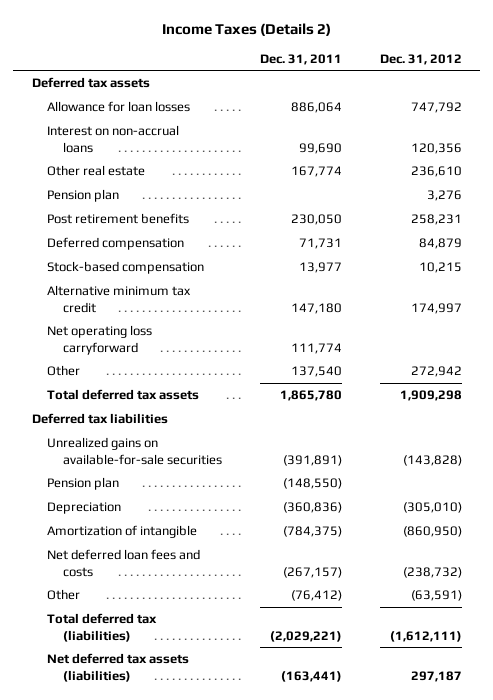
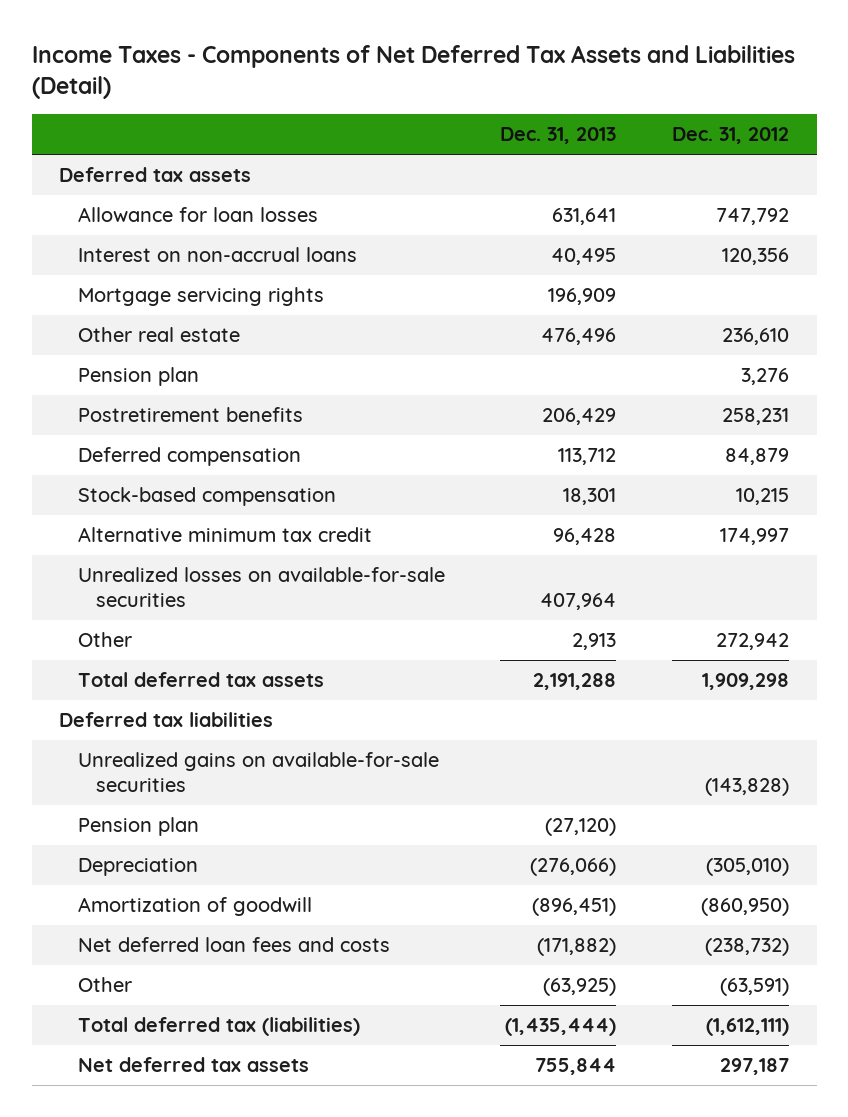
[161,22,331,36] Income Taxes (Details 2) -> [31,44,795,99] Income Taxes - Components of Net Deferred Tax Assets and Liabilities (Detail)
[259,53,342,65] Dec. 31, 2011 -> none
none -> [500,127,617,145] Dec. 31, 2013
none -> [77,287,324,307] Mortgage servicing rights
[47,213,190,225] Post retirement benefits -> [77,407,303,423] Postretirement benefits
[47,325,153,355] Net operating loss carryforward -> none
none -> [77,567,445,607] Unrealized losses on available-for-sale securities
[47,525,198,539] Amortization of intangible -> [77,897,312,917] Amortization of goodwill
[47,653,190,682] Net deferred tax assets (liabilities) -> [77,1057,309,1073] Net deferred tax assets

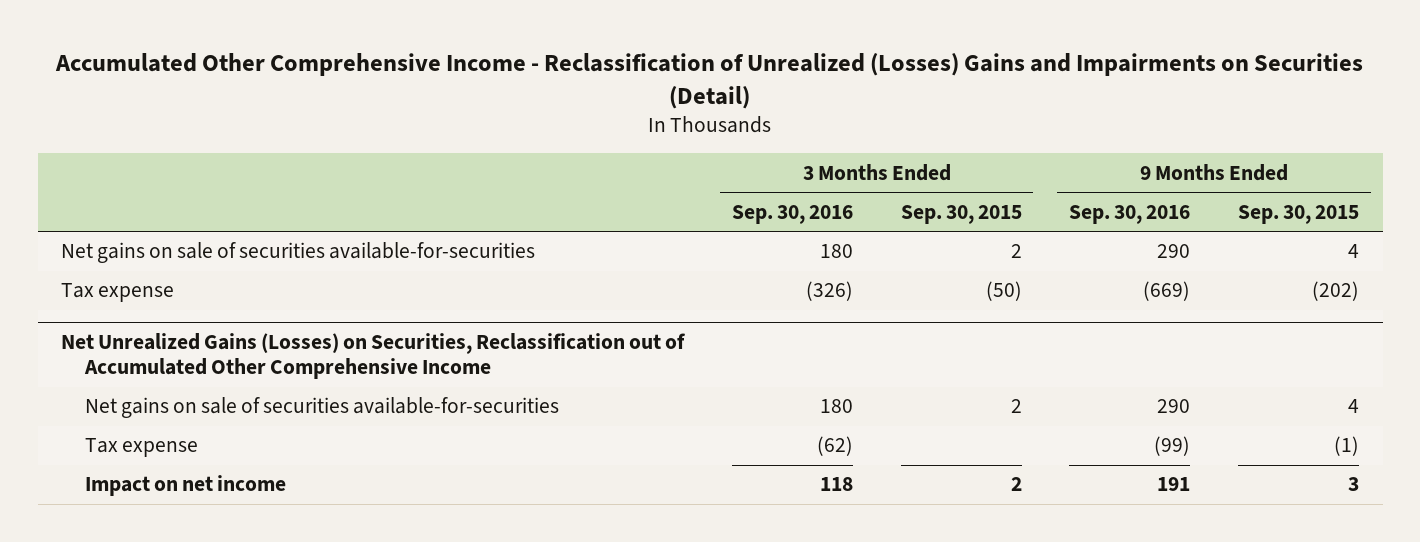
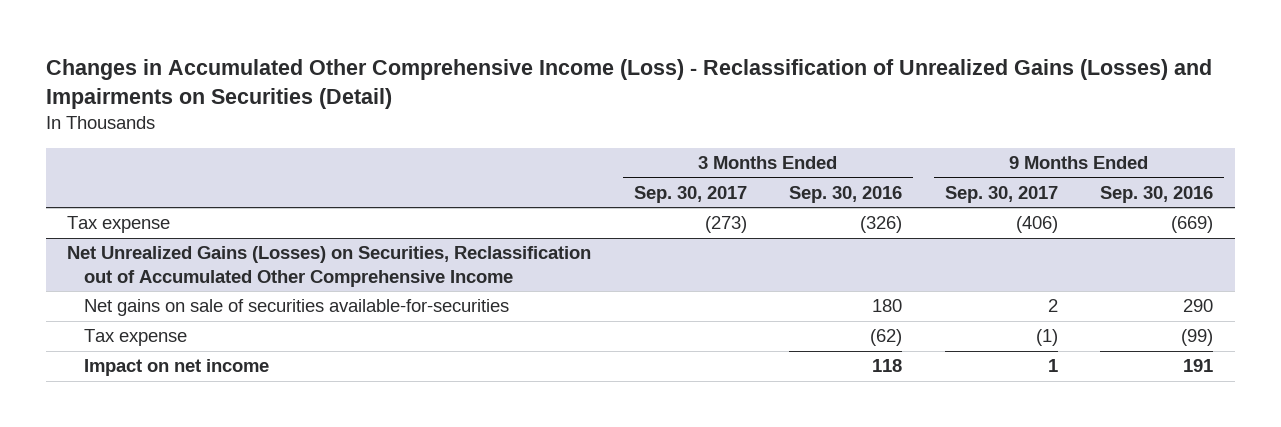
[55,52,1364,109] Accumulated Other Comprehensive Income - Reclassification of Unrealized (Losses) Gains and Impairments on Securities (Detail) -> [45,58,1212,109] Changes in Accumulated Other Comprehensive Income (Loss) - Reclassification of Unrealized Gains (Losses) and Impairments on Securities (Detail)
[900,204,1022,224] Sep. 30, 2015 -> none
[1237,204,1359,224] Sep. 30, 2015 -> none
none -> [633,185,747,203] Sep. 30, 2017
none -> [944,185,1058,203] Sep. 30, 2017
[61,242,536,264] Net gains on sale of securities available-for-securities -> none

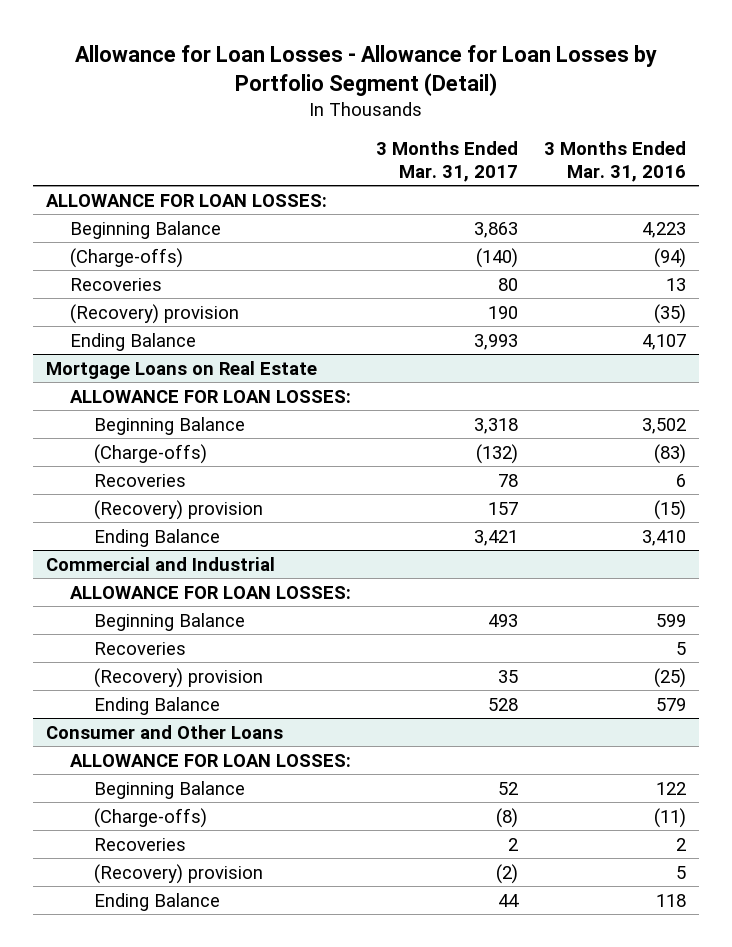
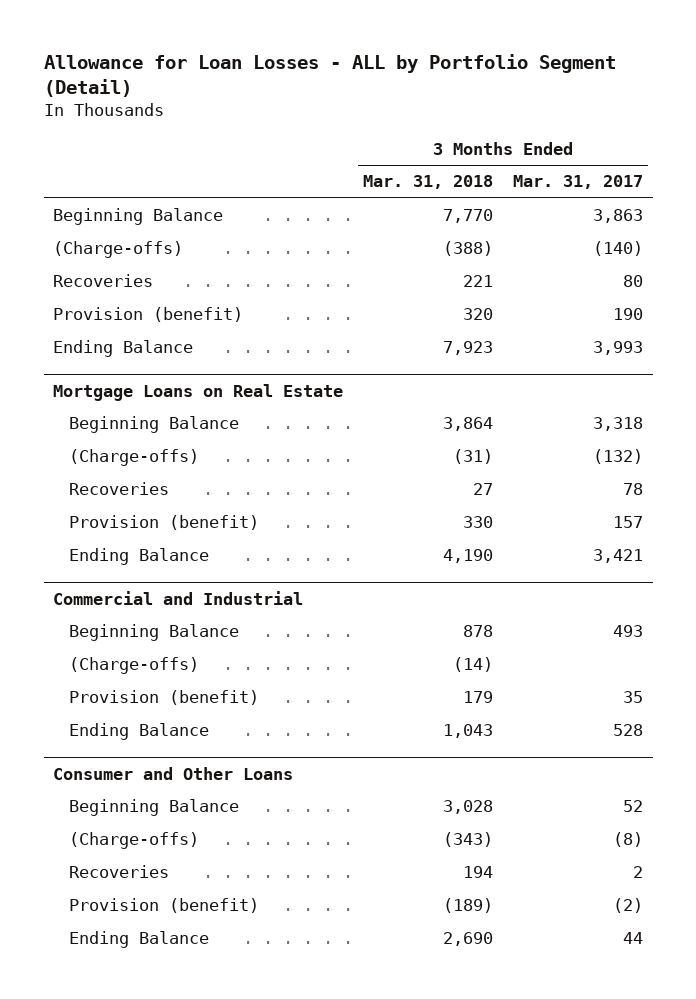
[74,44,657,96] Allowance for Loan Losses - Allowance for Loan Losses by Portfolio Segment (Detail) -> [43,53,616,98] Allowance for Loan Losses - ALL by Portfolio Segment (Detail)
[544,140,687,182] 3 Months Ended Mar. 31, 2016 -> none
none -> [363,175,494,190] Mar. 31, 2018
[45,193,327,207] ALLOWANCE FOR LOAN LOSSES: -> none
[69,303,239,324] (Recovery) provision -> [53,307,244,323] Provision (benefit)
[69,389,351,403] ALLOWANCE FOR LOAN LOSSES: -> none
[94,499,264,520] (Recovery) provision -> [69,515,260,531] Provision (benefit)
[69,585,351,599] ALLOWANCE FOR LOAN LOSSES: -> none
[94,641,187,655] Recoveries -> none
none -> [69,657,200,675] (Charge-offs)
[94,667,264,688] (Recovery) provision -> [69,690,260,706] Provision (benefit)
[69,753,351,767] ALLOWANCE FOR LOAN LOSSES: -> none
[94,863,264,884] (Recovery) provision -> [69,898,260,914] Provision (benefit)

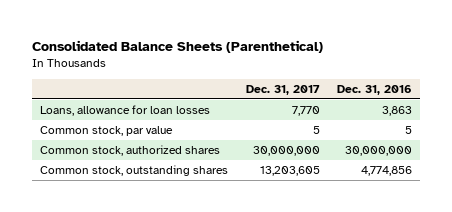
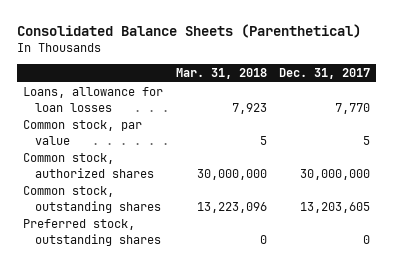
[336,84,412,95] Dec. 31, 2016 -> none
none -> [175,68,267,80] Mar. 31, 2018
none -> [23,219,161,246] Preferred stock, outstanding shares

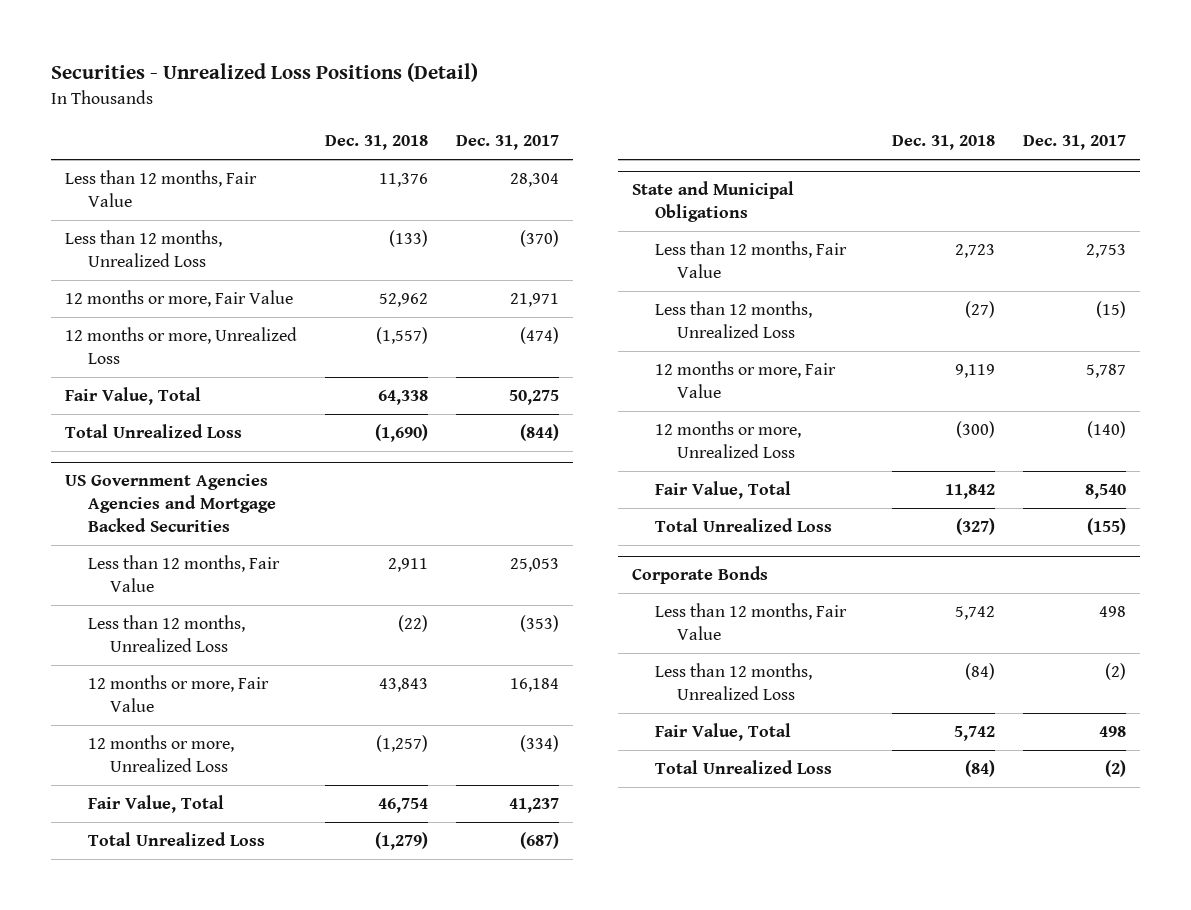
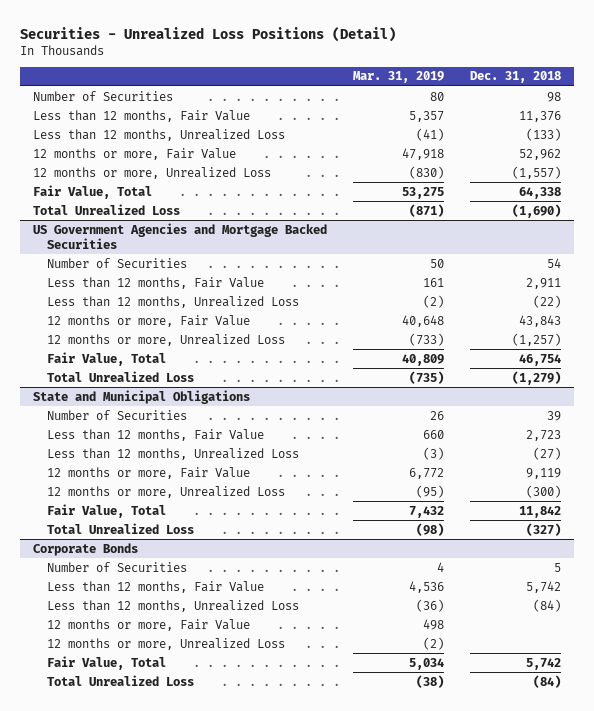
[456,135,560,151] Dec. 31, 2017 -> none
none -> [352,71,444,84] Mar. 31, 2019
none -> [33,90,174,101] Number of Securities
[65,474,276,532] US Government Agencies Agencies and Mortgage Backed Securities -> [33,222,328,249] US Government Agencies and Mortgage Backed Securities
none -> [46,257,187,268] Number of Securities
none -> [46,409,187,420] Number of Securities
none -> [46,561,187,572] Number of Securities
none -> [46,618,250,631] 12 months or more, Fair Value
none -> [46,637,285,650] 12 months or more, Unrealized Loss

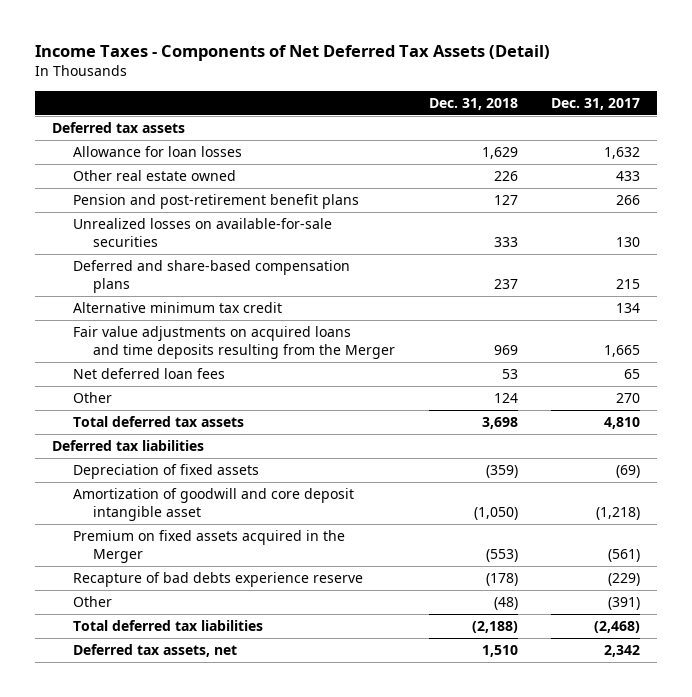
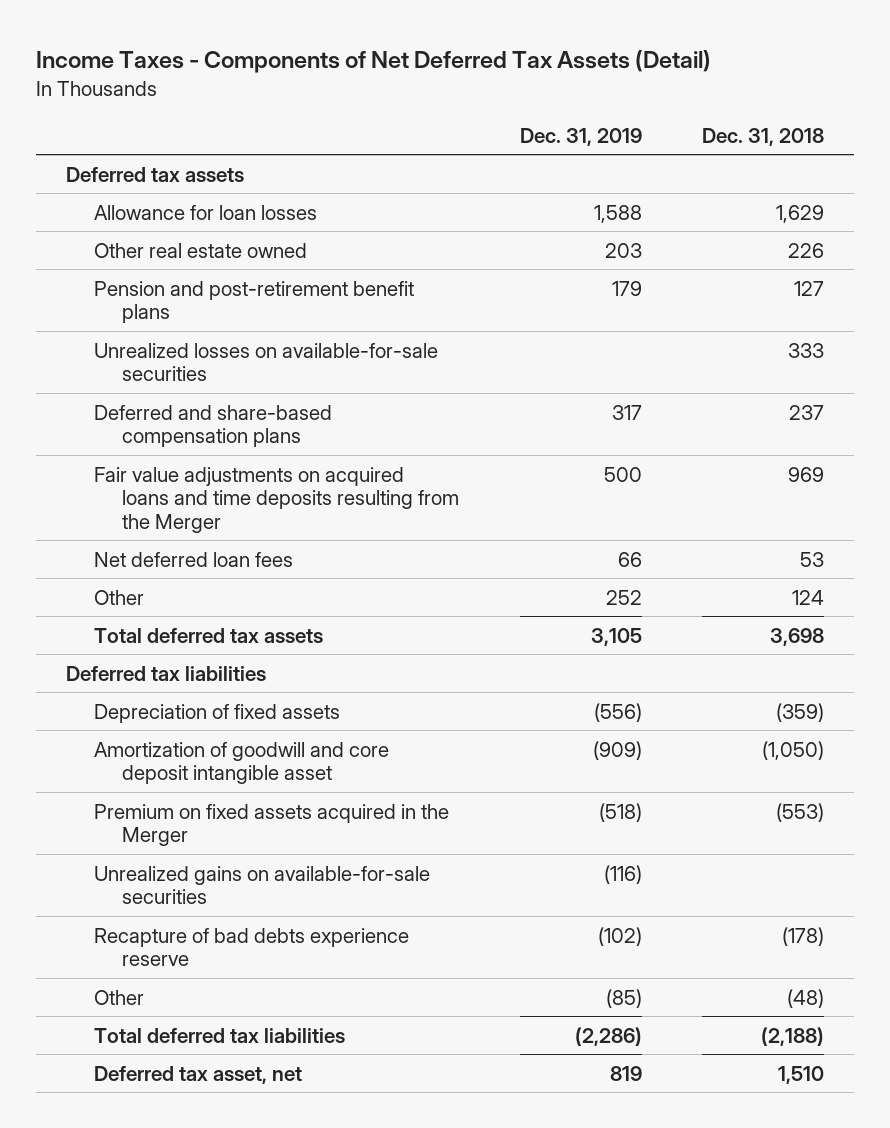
[551,97,641,110] Dec. 31, 2017 -> none
none -> [519,127,642,146] Dec. 31, 2019
[72,302,282,314] Alternative minimum tax credit -> none
none -> [94,865,431,905] Unrealized gains on available-for-sale securities
[72,644,237,658] Deferred tax assets, net -> [94,1065,303,1084] Deferred tax asset, net

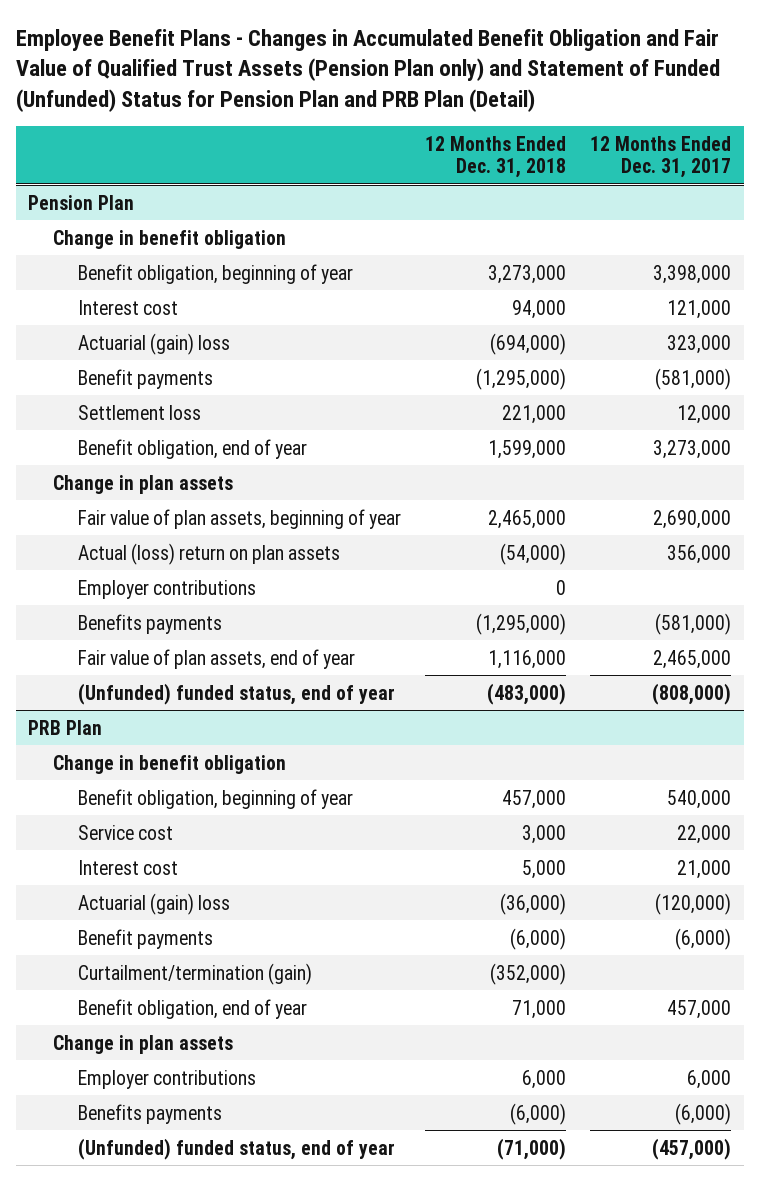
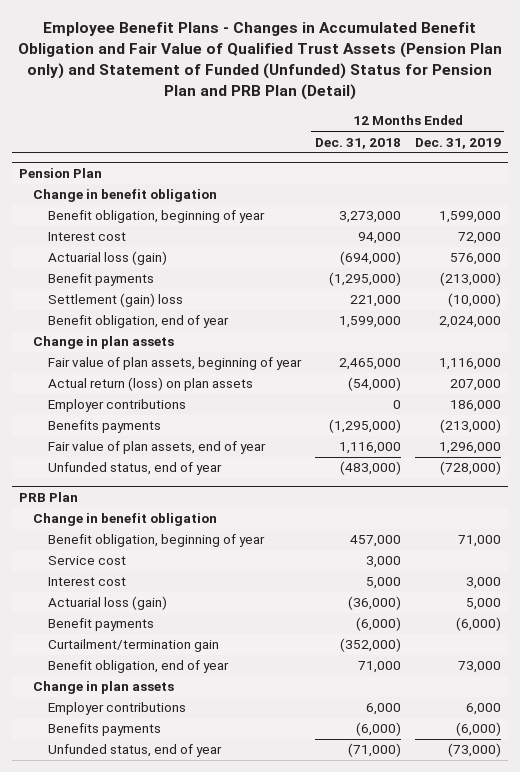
[590,135,732,179] 12 Months Ended Dec. 31, 2017 -> none
none -> [414,137,501,149] Dec. 31, 2019
[77,332,230,355] Actuarial (gain) loss -> [47,251,167,266] Actuarial loss (gain)
[77,404,201,420] Settlement loss -> [47,293,183,308] Settlement (gain) loss
[77,542,340,565] Actual (loss) return on plan assets -> [47,377,253,392] Actual return (loss) on plan assets
[77,682,395,705] (Unfunded) funded status, end of year -> [47,462,222,476] Unfunded status, end of year
[77,892,230,915] Actuarial (gain) loss -> [47,596,167,611] Actuarial loss (gain)
[77,962,312,985] Curtailment/termination (gain) -> [47,639,219,653] Curtailment/termination gain
[77,1137,395,1160] (Unfunded) funded status, end of year -> [47,744,222,758] Unfunded status, end of year

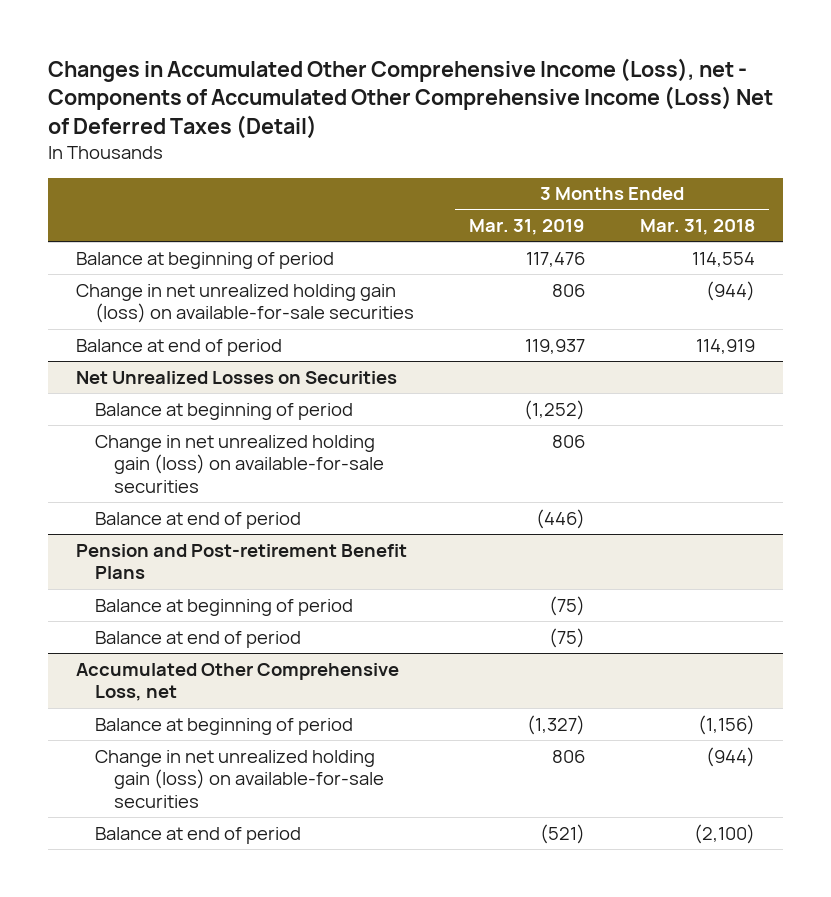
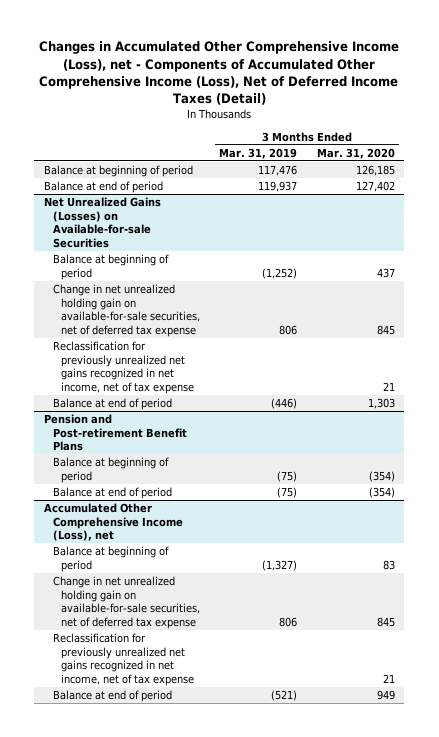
[48,57,774,140] Changes in Accumulated Other Comprehensive Income (Loss), net - Components of Accumulated Other Comprehensive Income (Loss) Net of Deferred Taxes (Detail) -> [39,41,400,105] Changes in Accumulated Other Comprehensive Income (Loss), net - Components of Accumulated Other Comprehensive Income (Loss), Net of Deferred Income Taxes (Detail)
[640,218,756,235] Mar. 31, 2018 -> none
none -> [316,147,395,159] Mar. 31, 2020
[75,283,414,324] Change in net unrealized holding gain (loss) on available-for-sale securities -> none
[75,370,397,384] Net Unrealized Losses on Securities -> [43,197,161,248] Net Unrealized Gains (Losses) on Available-for-sale Securities
[94,434,385,494] Change in net unrealized holding gain (loss) on available-for-sale securities -> [52,284,201,337] Change in net unrealized holding gain on available-for-sale securities, net of deferred tax expense
none -> [52,341,195,394] Reclassification for previously unrealized net gains recognized in net income, net of tax expense
[75,662,399,702] Accumulated Other Comprehensive Loss, net -> [43,503,183,542] Accumulated Other Comprehensive Income (Loss), net
[94,749,385,809] Change in net unrealized holding gain (loss) on available-for-sale securities -> [52,576,201,629] Change in net unrealized holding gain on available-for-sale securities, net of deferred tax expense
none -> [52,633,195,686] Reclassification for previously unrealized net gains recognized in net income, net of tax expense

